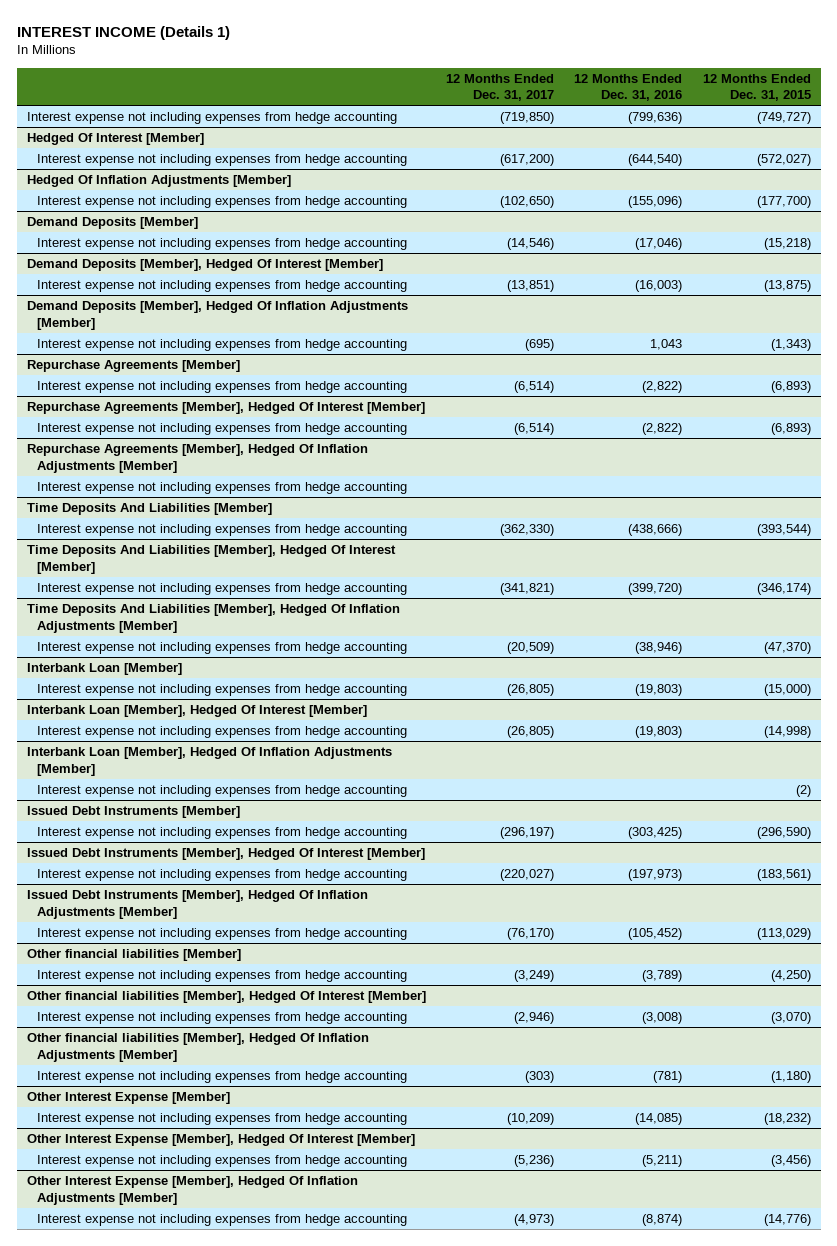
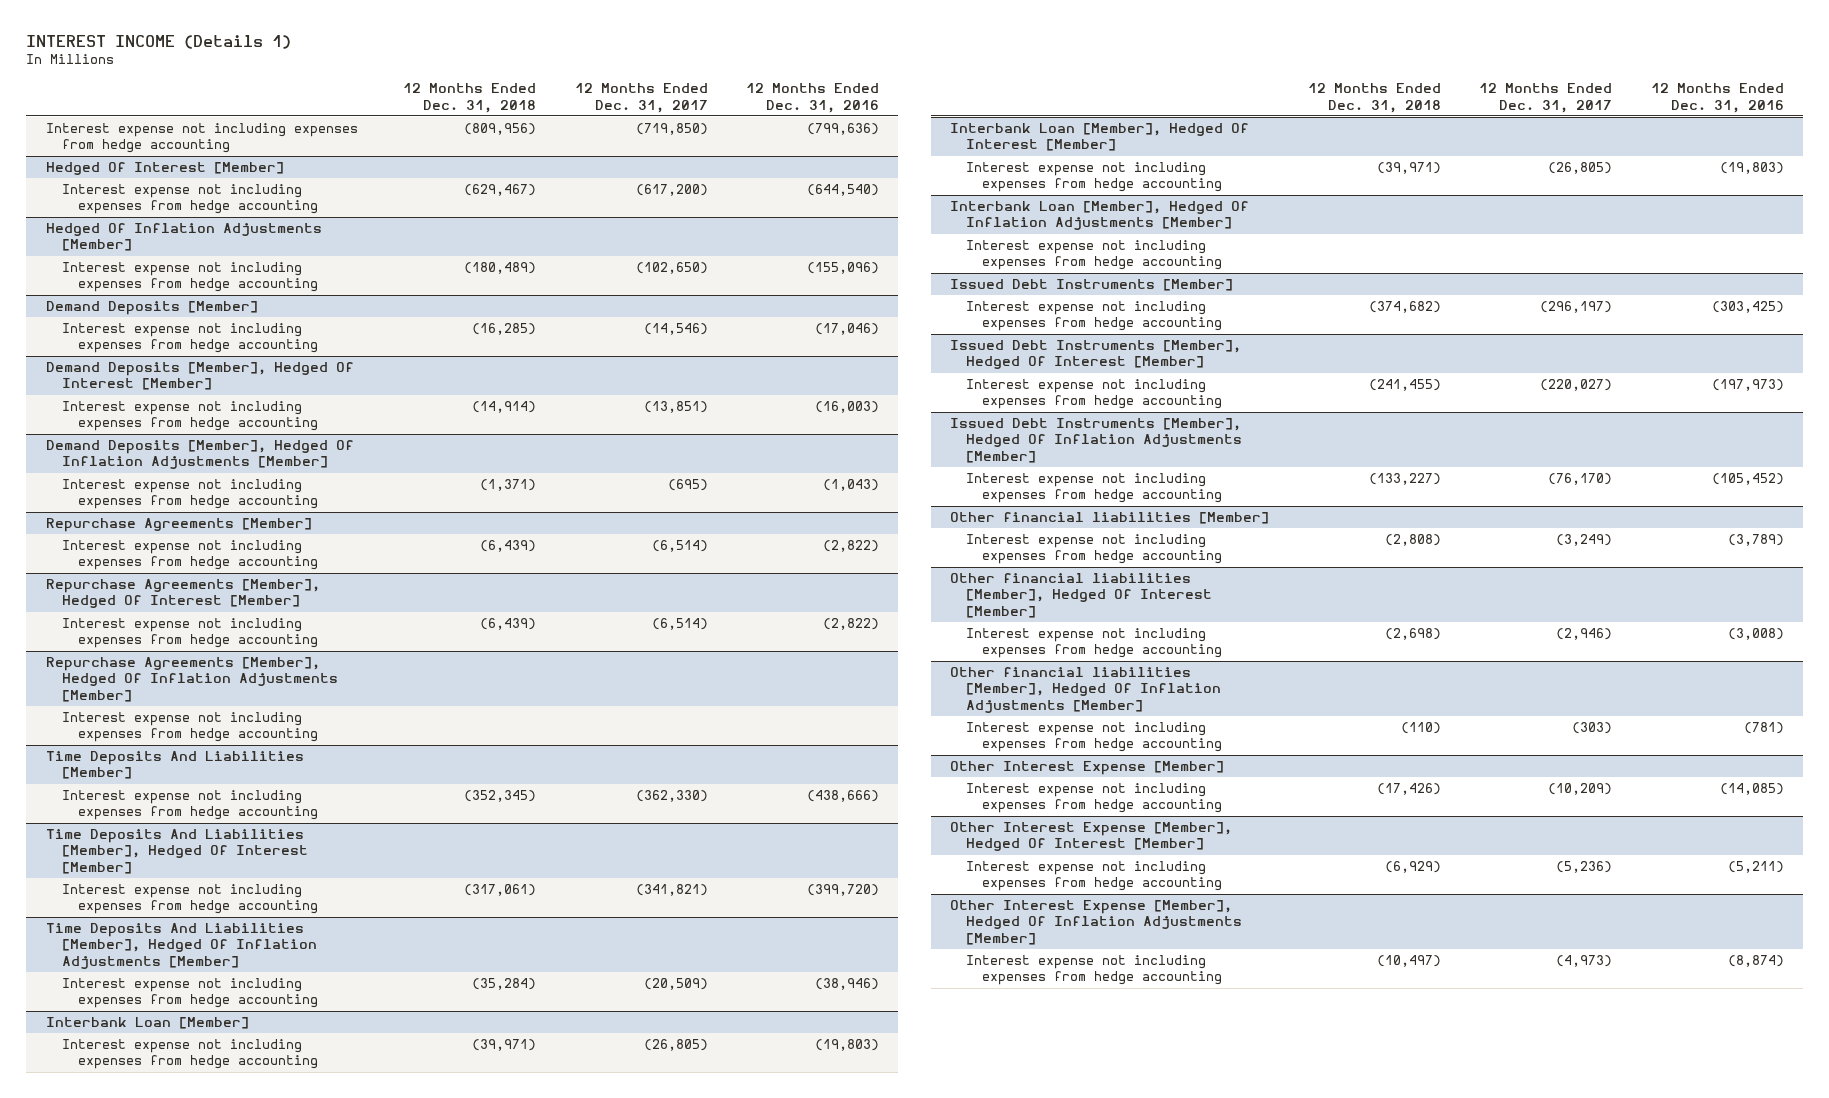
[702,73,811,102] 12 Months Ended Dec. 31, 2015 -> none
none -> [403,83,537,113] 12 Months Ended Dec. 31, 2018
[650,339,683,351] 1,043 -> [823,479,880,492] (1,043)

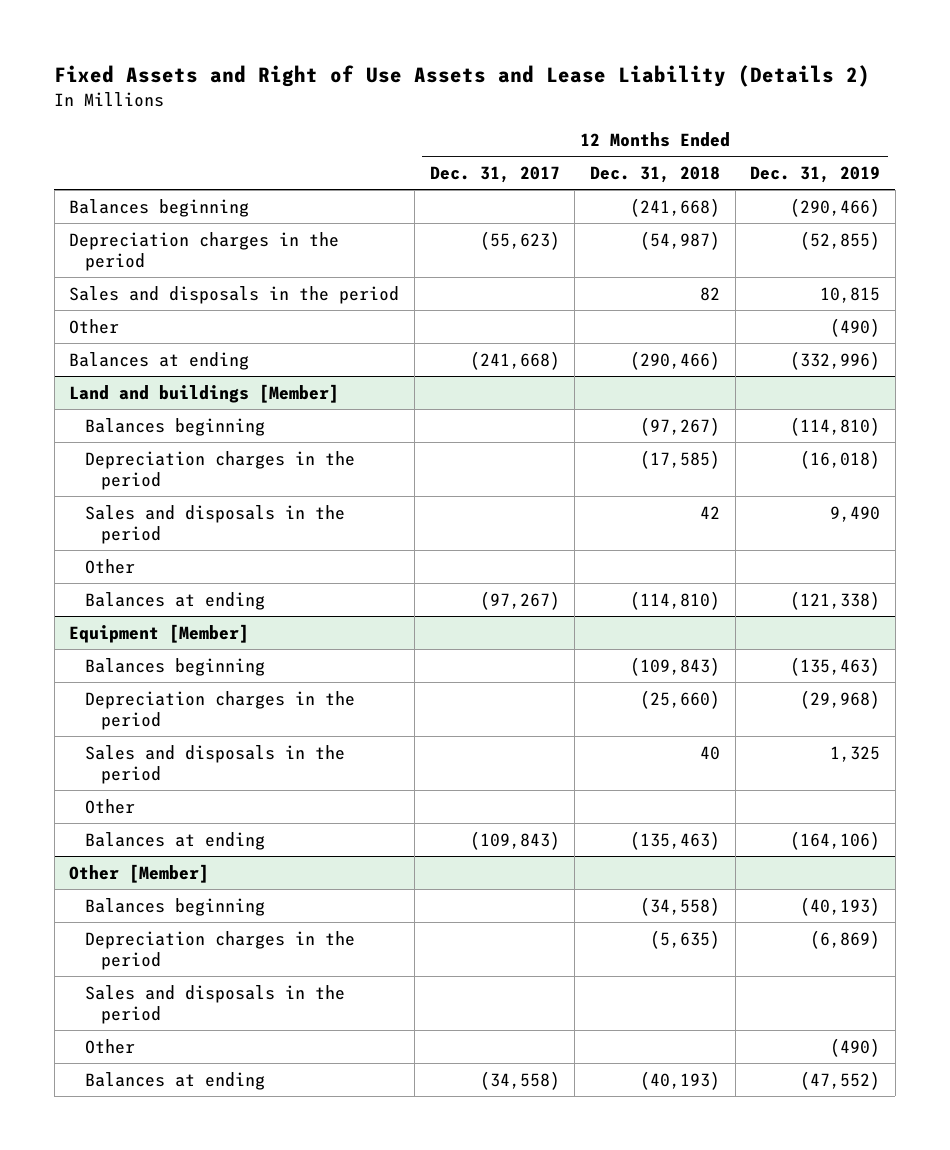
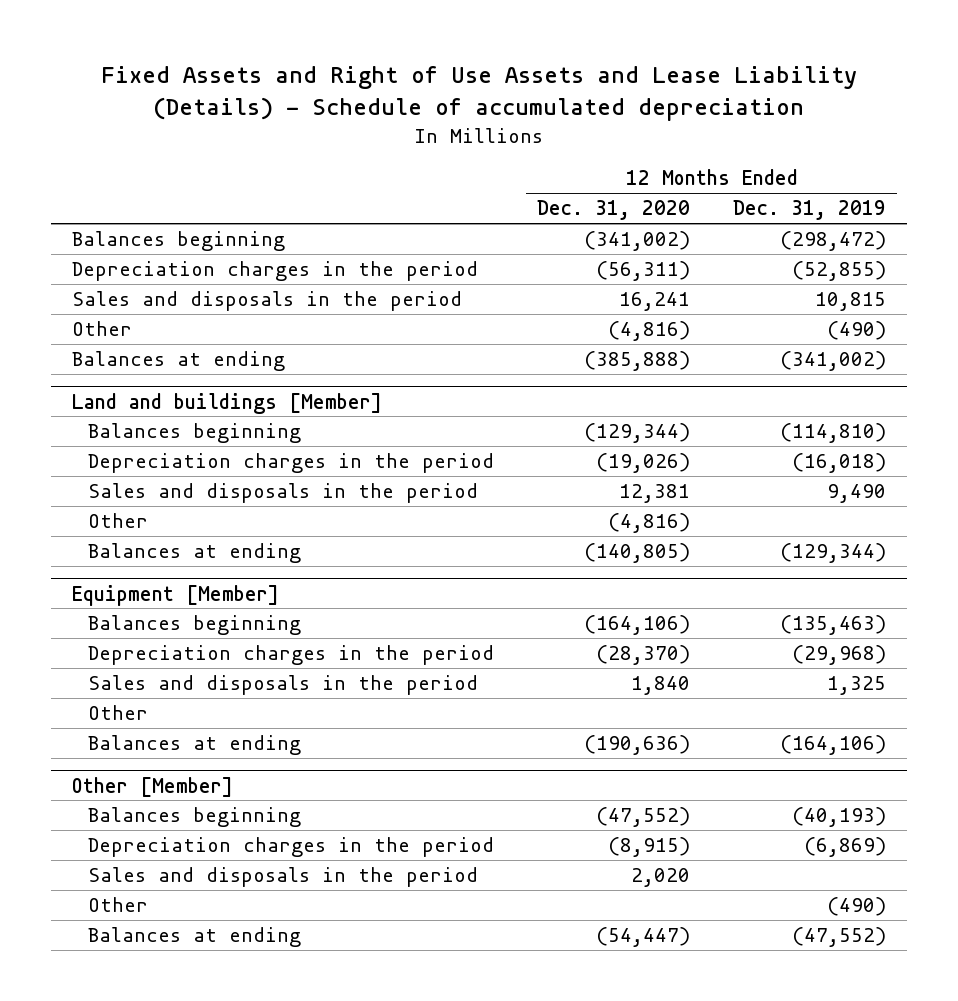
[54,64,871,87] Fixed Assets and Right of Use Assets and Lease Liability (Details 2) -> [101,65,858,121] Fixed Assets and Right of Use Assets and Lease Liability (Details) - Schedule of accumulated depreciation
[429,165,560,183] Dec. 31, 2017 -> none
[589,165,720,183] Dec. 31, 2018 -> none
none -> [537,200,691,221] Dec. 31, 2020
[790,197,881,217] (290,466) -> [780,231,887,252] (298,472)
[790,350,881,370] (332,996) -> [780,351,887,372] (341,002)
[790,590,881,610] (121,338) -> [780,543,887,564] (129,344)

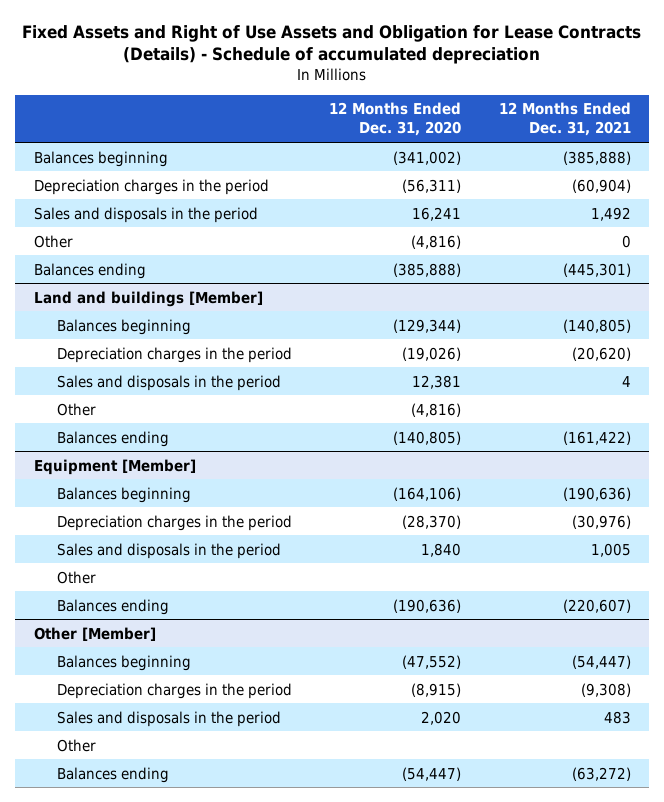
[101,65,858,121] Fixed Assets and Right of Use Assets and Lease Liability (Details) - Schedule of accumulated depreciation -> [22,24,642,65] Fixed Assets and Right of Use Assets and Obligation for Lease Contracts (Details) - Schedule of accumulated depreciation
[733,200,887,221] Dec. 31, 2019 -> none
none -> [498,102,631,137] 12 Months Ended Dec. 31, 2021
[72,351,286,372] Balances at ending -> [33,262,146,279] Balances ending
[88,543,302,564] Balances at ending -> [56,430,169,447] Balances ending
[88,735,302,756] Balances at ending -> [56,598,169,615] Balances ending
[88,927,302,948] Balances at ending -> [56,766,169,783] Balances ending

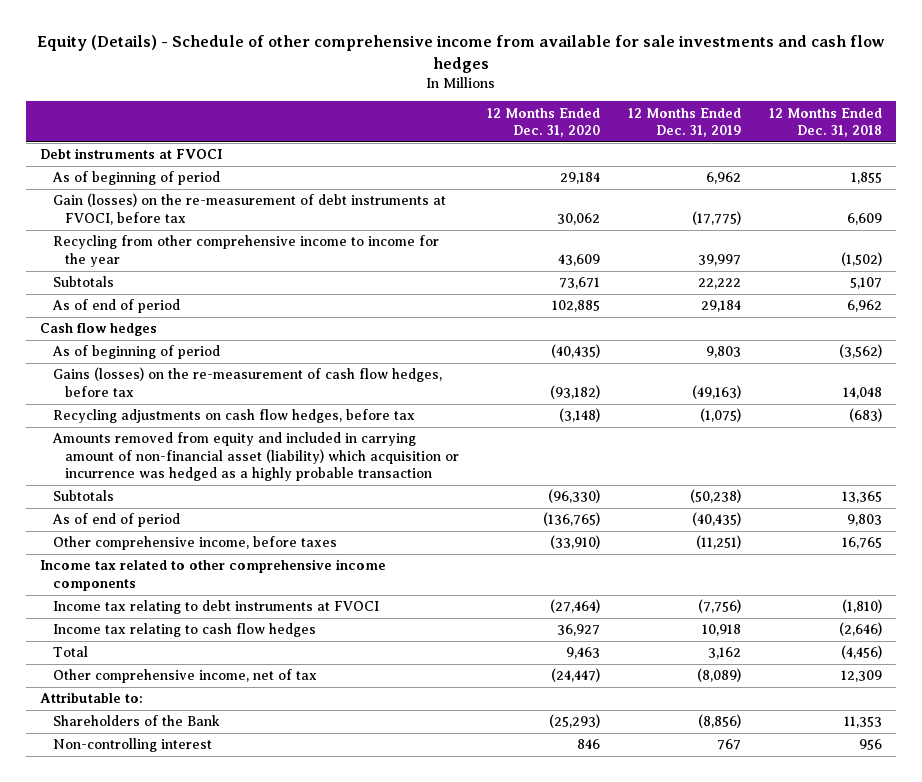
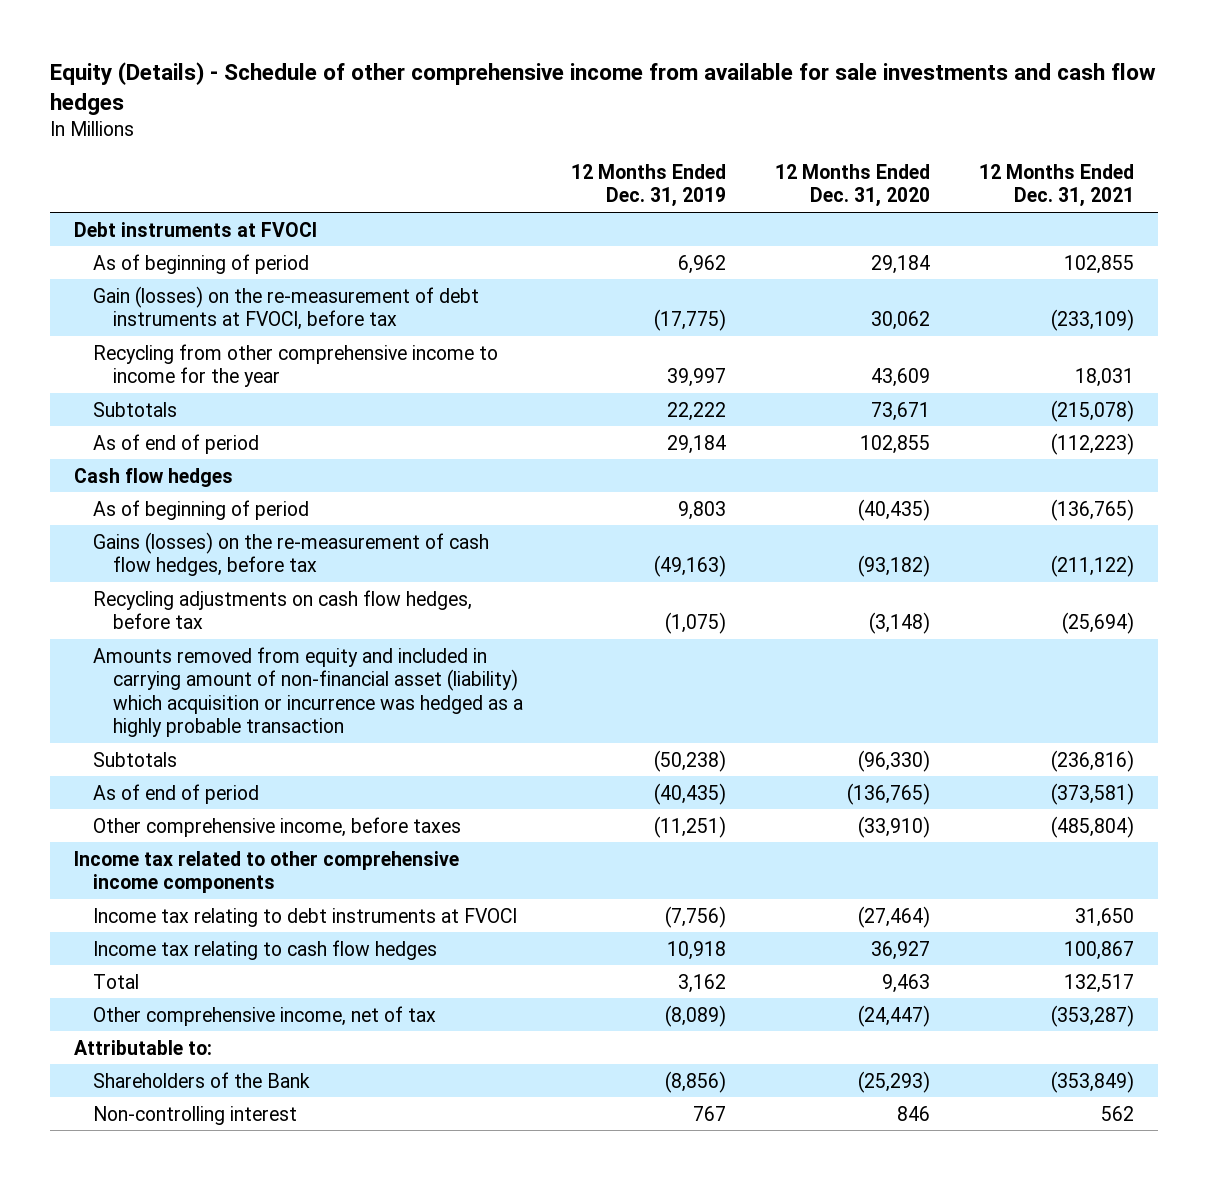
[769,107,883,138] 12 Months Ended Dec. 31, 2018 -> none
none -> [978,163,1134,208] 12 Months Ended Dec. 31, 2021
[552,300,601,313] 102,885 -> [859,434,930,454] 102,855

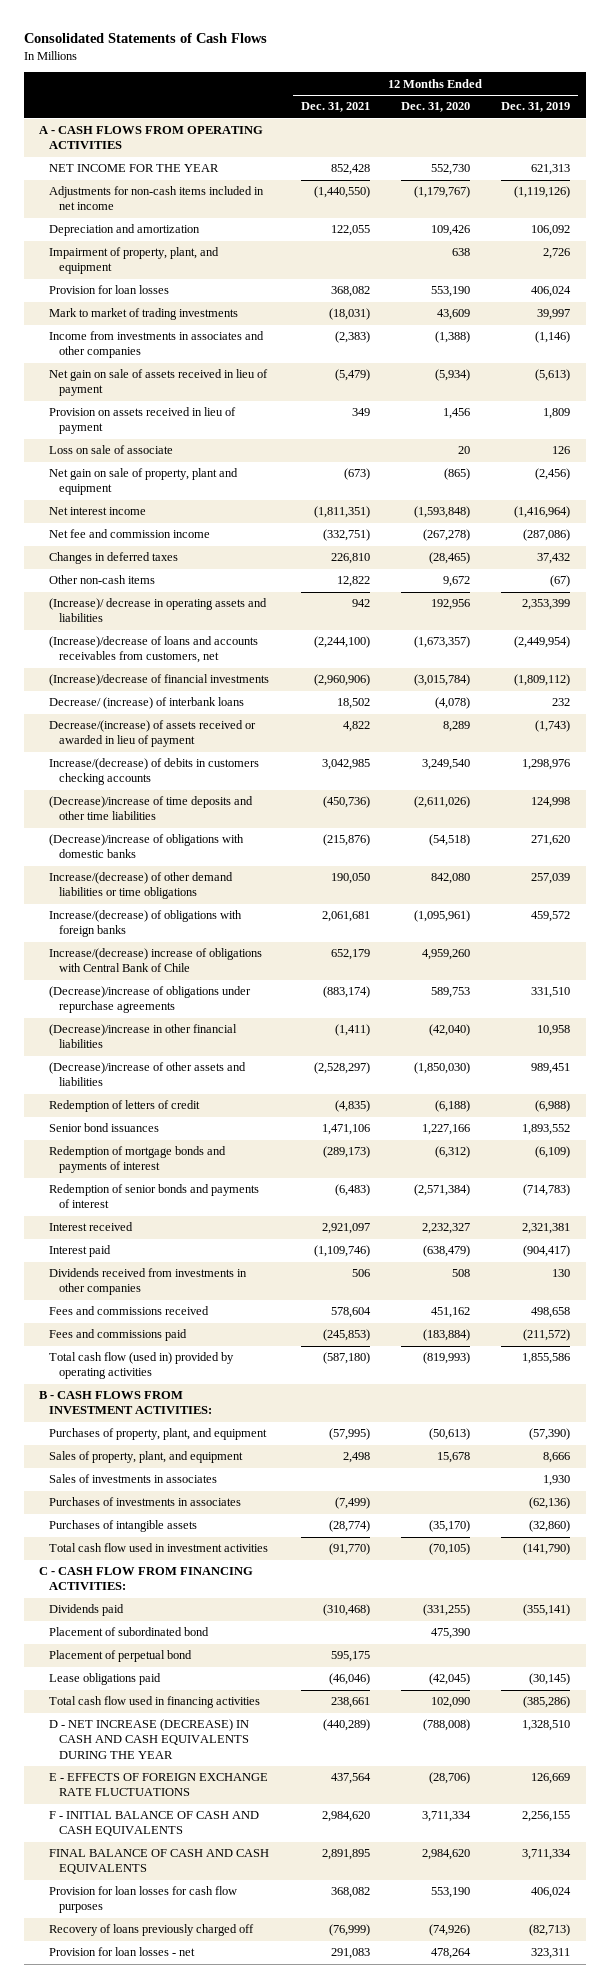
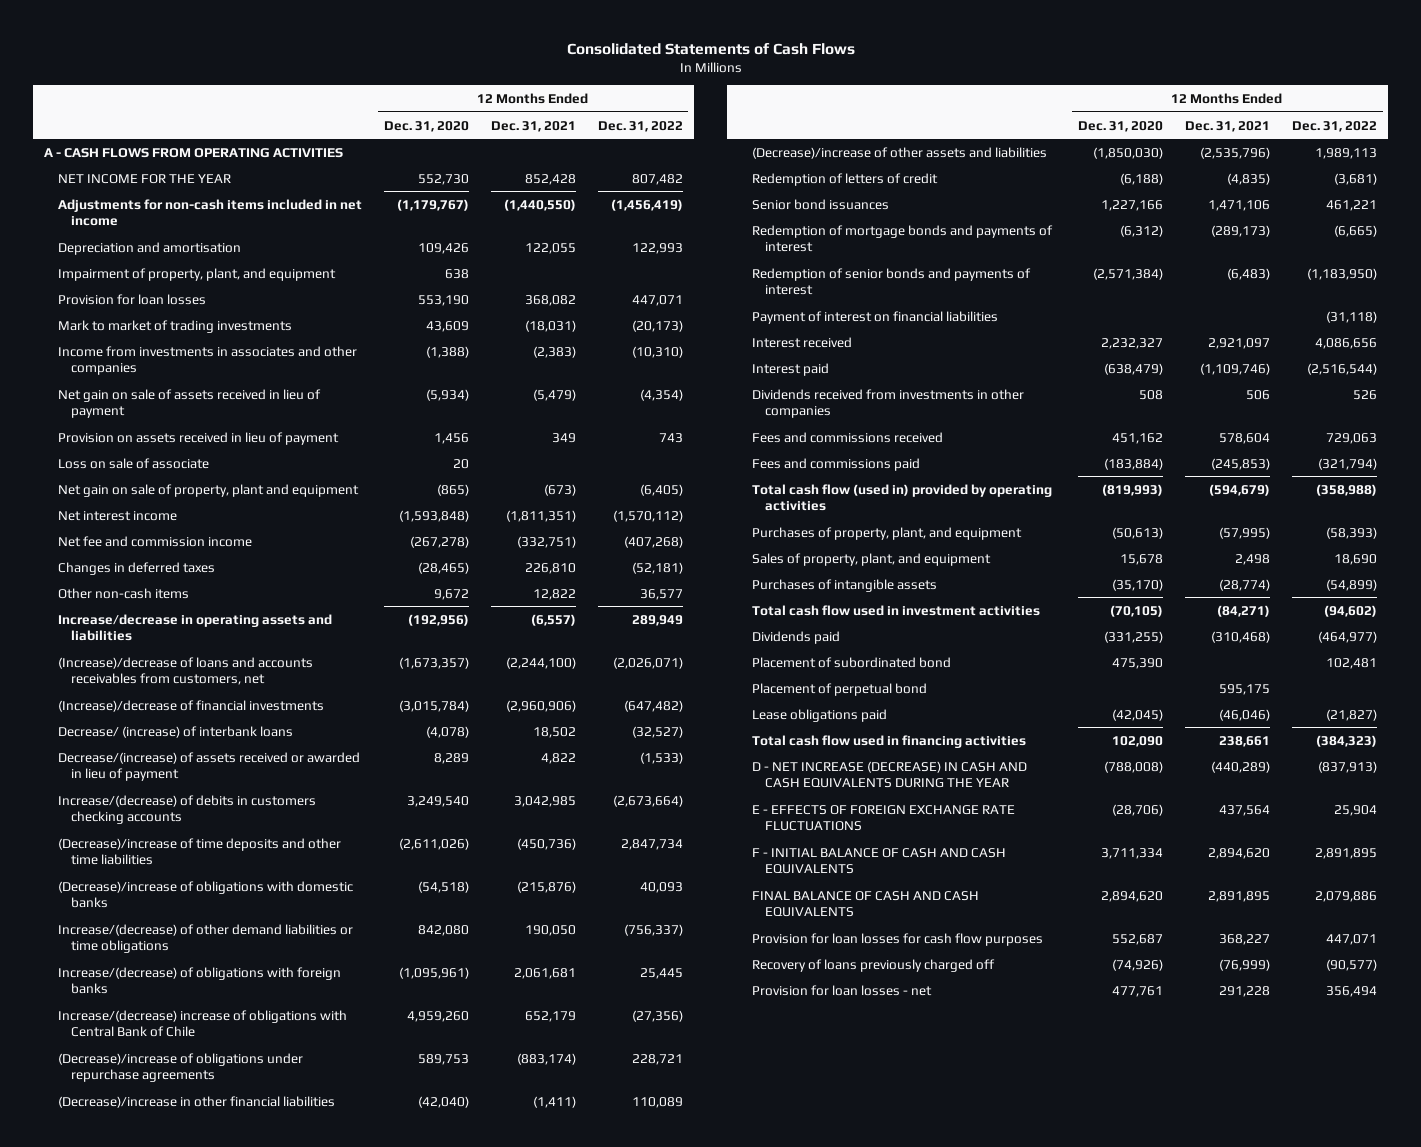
[501,102,571,113] Dec. 31, 2019 -> none
none -> [597,120,683,132] Dec. 31, 2022
[49,224,201,237] Depreciation and amortization -> [57,241,241,255] Depreciation and amortisation
[49,598,268,623] (Increase)/ decrease in operating assets and liabilities -> [57,613,332,642] Increase/decrease in operating assets and liabilities
[351,599,370,608] 942 -> [530,613,576,626] (6,557)
[430,599,470,611] 192,956 -> [407,613,469,626] (192,956)
[313,1062,370,1075] (2,528,297) -> [1199,146,1270,159] (2,535,796)
none -> [751,310,998,324] Payment of interest on financial liabilities
[39,1391,213,1415] B - CASH FLOWS FROM INVESTMENT ACTIVITIES: -> none
[322,1352,370,1365] (587,180) -> [1208,483,1270,496] (594,679)
[49,1474,218,1484] Sales of investments in associates -> none
[49,1497,242,1507] Purchases of investments in associates -> none
[39,1567,254,1591] C - CASH FLOW FROM FINANCING ACTIVITIES: -> none
[328,1543,370,1556] (91,770) -> [1216,604,1270,617] (84,271)
[321,1811,370,1823] 2,984,620 -> [1207,847,1270,859] 2,894,620
[421,1849,470,1861] 2,984,620 -> [1100,890,1163,902] 2,894,620
[330,1887,370,1899] 368,082 -> [1218,933,1270,945] 368,227
[430,1887,470,1899] 553,190 -> [1111,933,1163,945] 552,687
[330,1948,370,1960] 291,083 -> [1218,985,1270,997] 291,228
[430,1948,471,1960] 478,264 -> [1111,985,1163,997] 477,761

